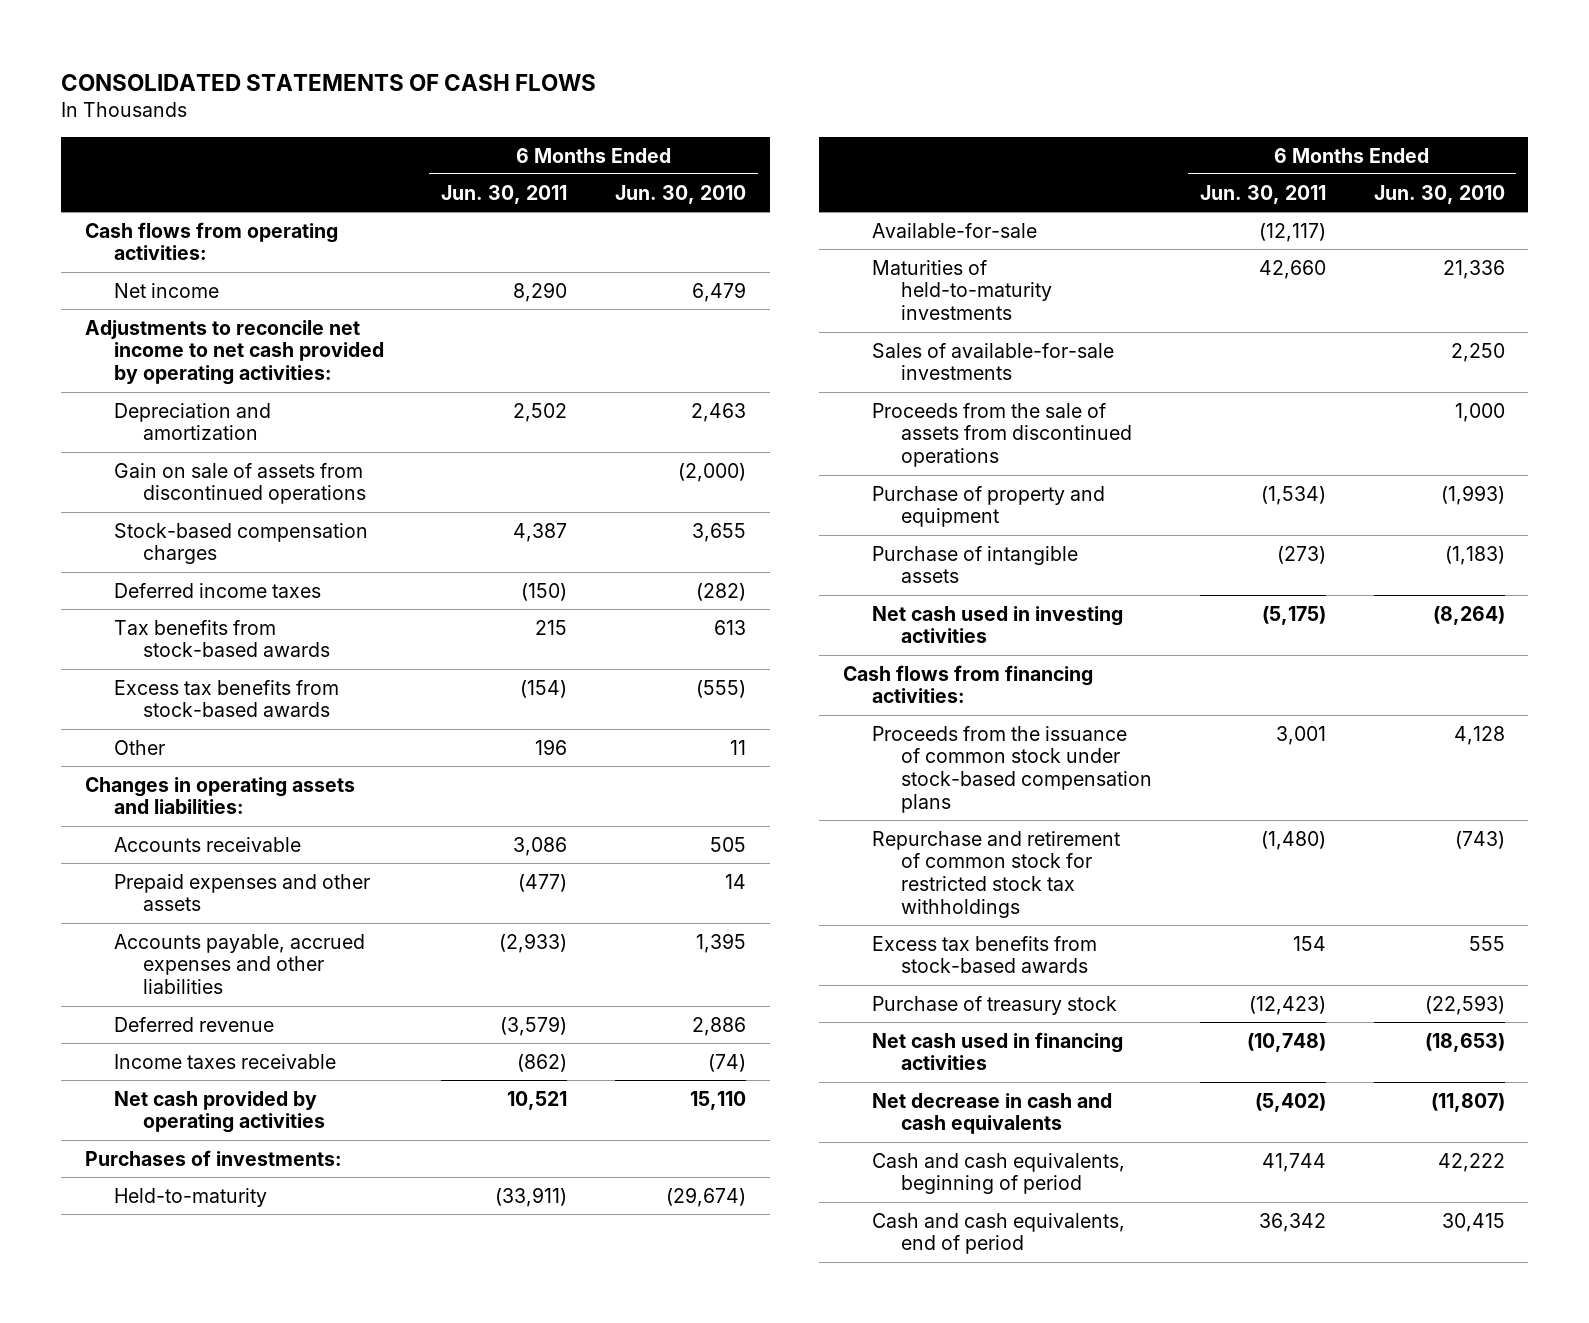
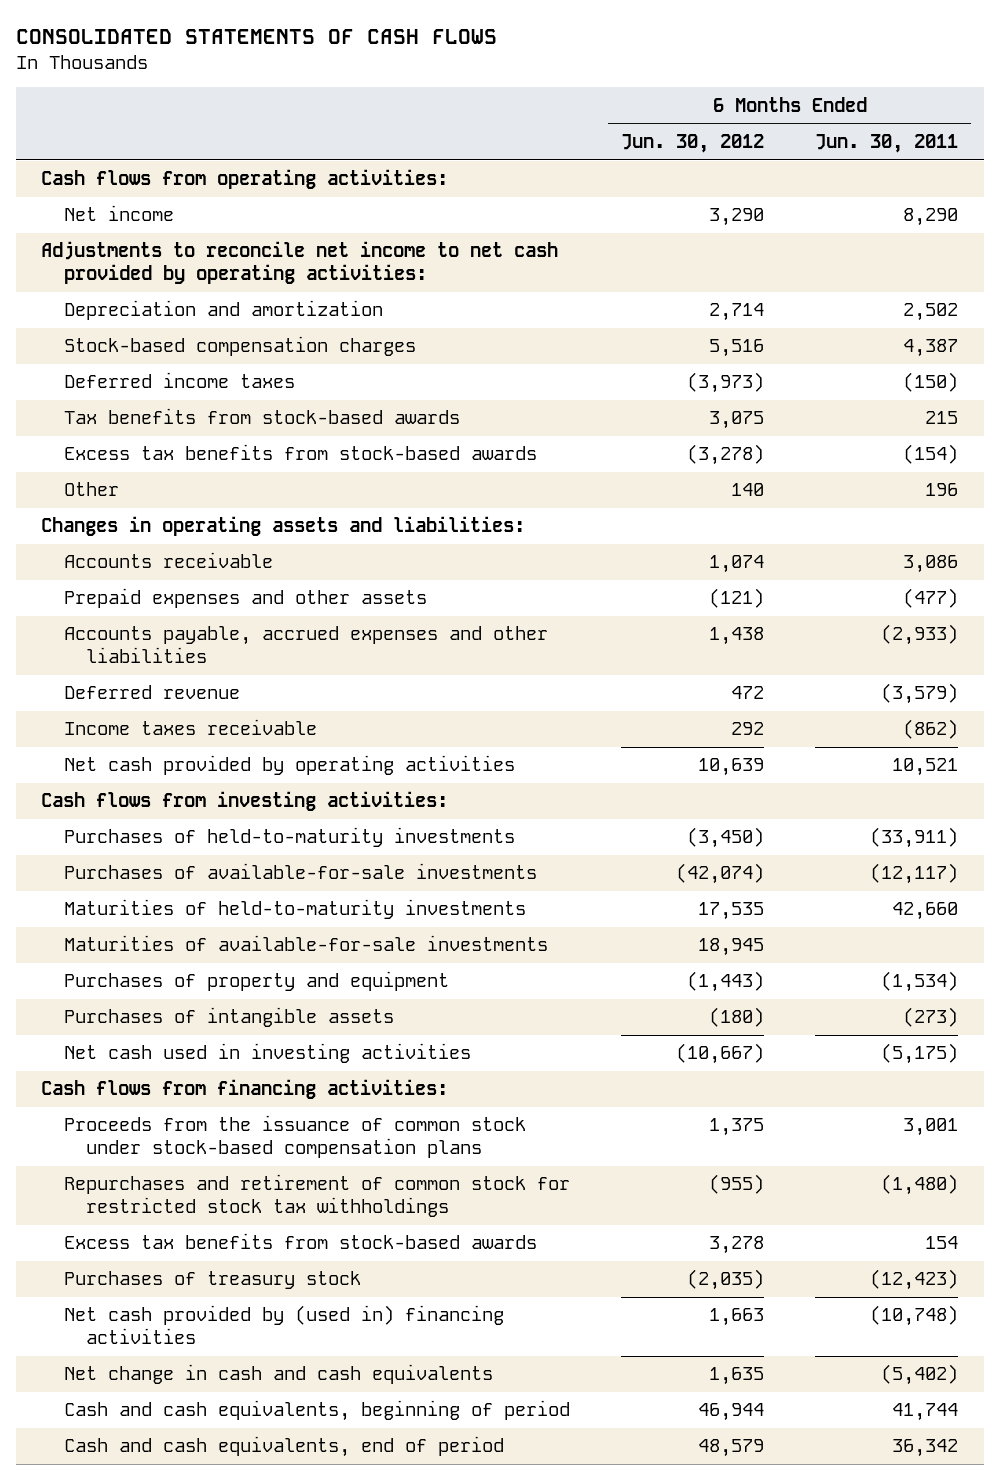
[615,184,747,204] Jun. 30, 2010 -> none
none -> [621,133,765,153] Jun. 30, 2012
[113,462,366,505] Gain on sale of assets from discontinued operations -> none
[84,1149,342,1166] Purchases of investments: -> none
none -> [41,791,449,812] Cash flows from investing activities:
[113,1187,267,1207] Held-to-maturity -> [63,827,515,848] Purchases of held-to-maturity investments
[871,222,1037,238] Available-for-sale -> [63,863,537,880] Purchases of available-for-sale investments
[871,402,1132,468] Proceeds from the sale of assets from discontinued operations -> none
[871,342,1114,381] Sales of available-for-sale investments -> [63,935,548,952] Maturities of available-for-sale investments
[871,485,1105,528] Purchase of property and equipment -> [63,971,449,992] Purchases of property and equipment
[871,545,1078,584] Purchase of intangible assets -> [63,1007,394,1028] Purchases of intangible assets
[871,830,1120,918] Repurchase and retirement of common stock for restricted stock tax withholdings -> [63,1174,570,1218] Repurchases and retirement of common stock for restricted stock tax withholdings
[871,995,1117,1015] Purchase of treasury stock -> [63,1271,361,1290] Purchases of treasury stock
[871,1031,1123,1071] Net cash used in financing activities -> [63,1305,504,1345] Net cash provided by (used in) financing activities
[871,1092,1112,1135] Net decrease in cash and cash equivalents -> [63,1364,493,1385] Net change in cash and cash equivalents

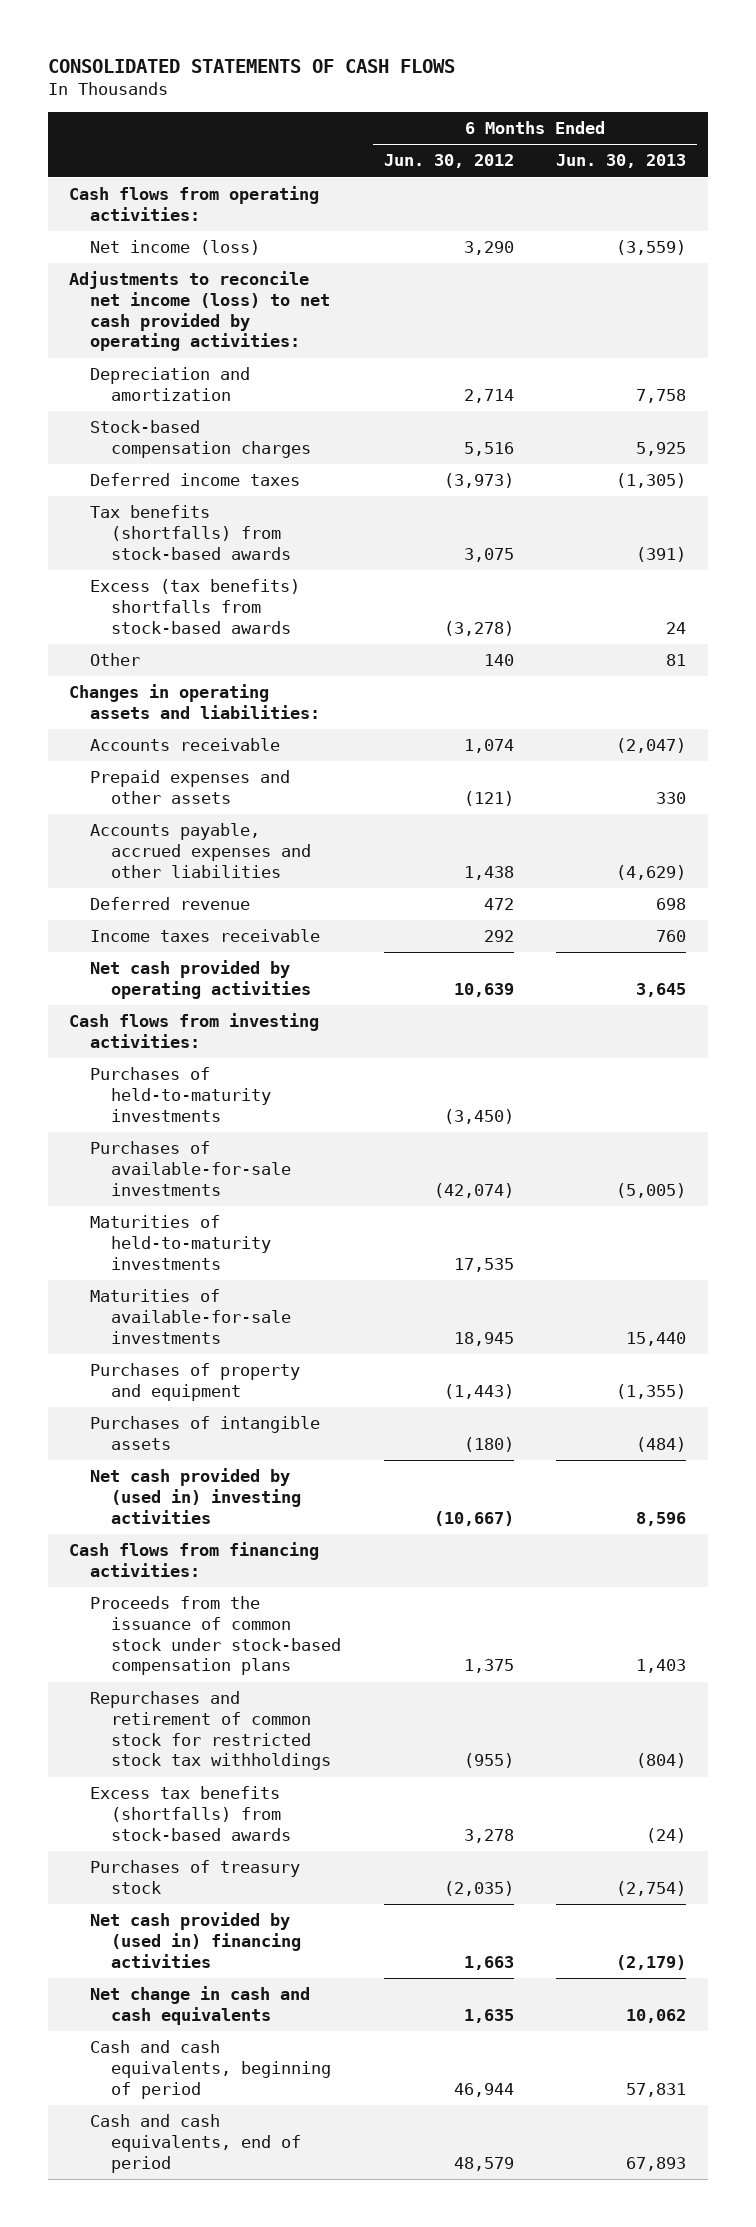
[815,133,959,153] Jun. 30, 2011 -> none
none -> [556,154,687,169] Jun. 30, 2013
[63,205,174,222] Net income -> [90,240,261,256] Net income (loss)
[41,241,559,285] Adjustments to reconcile net income to net cash provided by operating activities: -> [69,271,331,352] Adjustments to reconcile net income (loss) to net cash provided by operating activities:
[63,408,460,425] Tax benefits from stock-based awards -> [90,505,291,560] Tax benefits (shortfalls) from stock-based awards
[63,444,537,461] Excess tax benefits from stock-based awards -> [90,579,301,634] Excess (tax benefits) shortfalls from stock-based awards
[63,1043,471,1064] Net cash used in investing activities -> [90,1468,301,1524] Net cash provided by (used in) investing activities
[63,1233,537,1250] Excess tax benefits from stock-based awards -> [90,1786,291,1841] Excess tax benefits (shortfalls) from stock-based awards

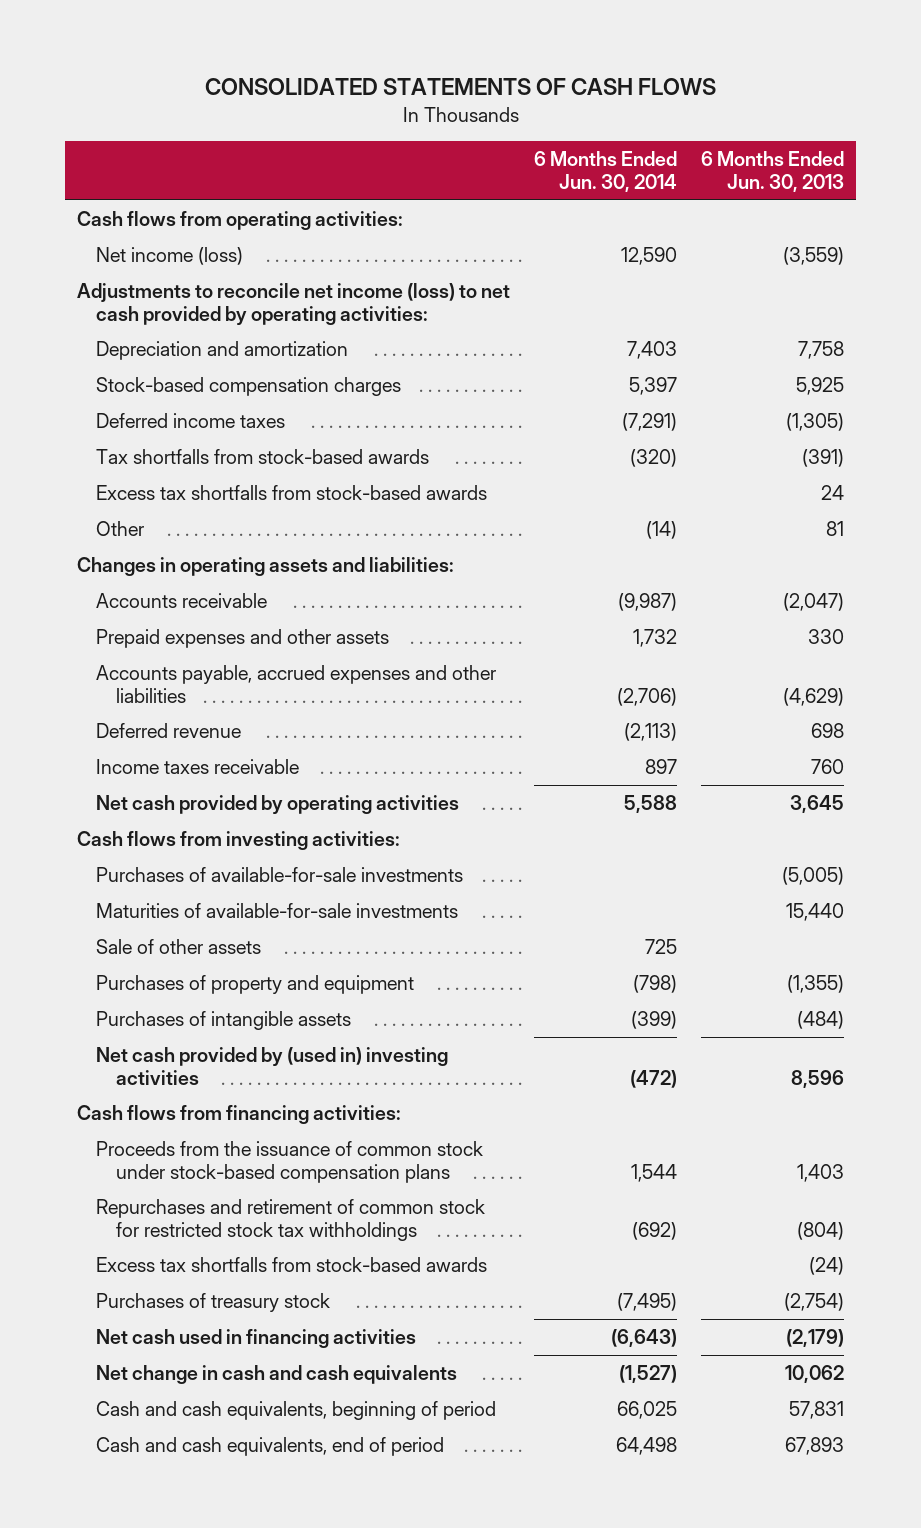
[383,154,514,169] Jun. 30, 2012 -> none
none -> [534,151,678,192] 6 Months Ended Jun. 30, 2014
[90,505,291,560] Tax benefits (shortfalls) from stock-based awards -> [96,448,430,464] Tax shortfalls from stock-based awards
[90,579,301,634] Excess (tax benefits) shortfalls from stock-based awards -> [96,484,488,500] Excess tax shortfalls from stock-based awards
[90,1067,271,1122] Purchases of held-to-maturity investments -> none
[90,1215,271,1270] Maturities of held-to-maturity investments -> none
none -> [96,938,262,954] Sale of other assets
[90,1786,291,1841] Excess tax benefits (shortfalls) from stock-based awards -> [96,1256,488,1272] Excess tax shortfalls from stock-based awards
[90,1912,301,1968] Net cash provided by (used in) financing activities -> [96,1328,417,1348] Net cash used in financing activities

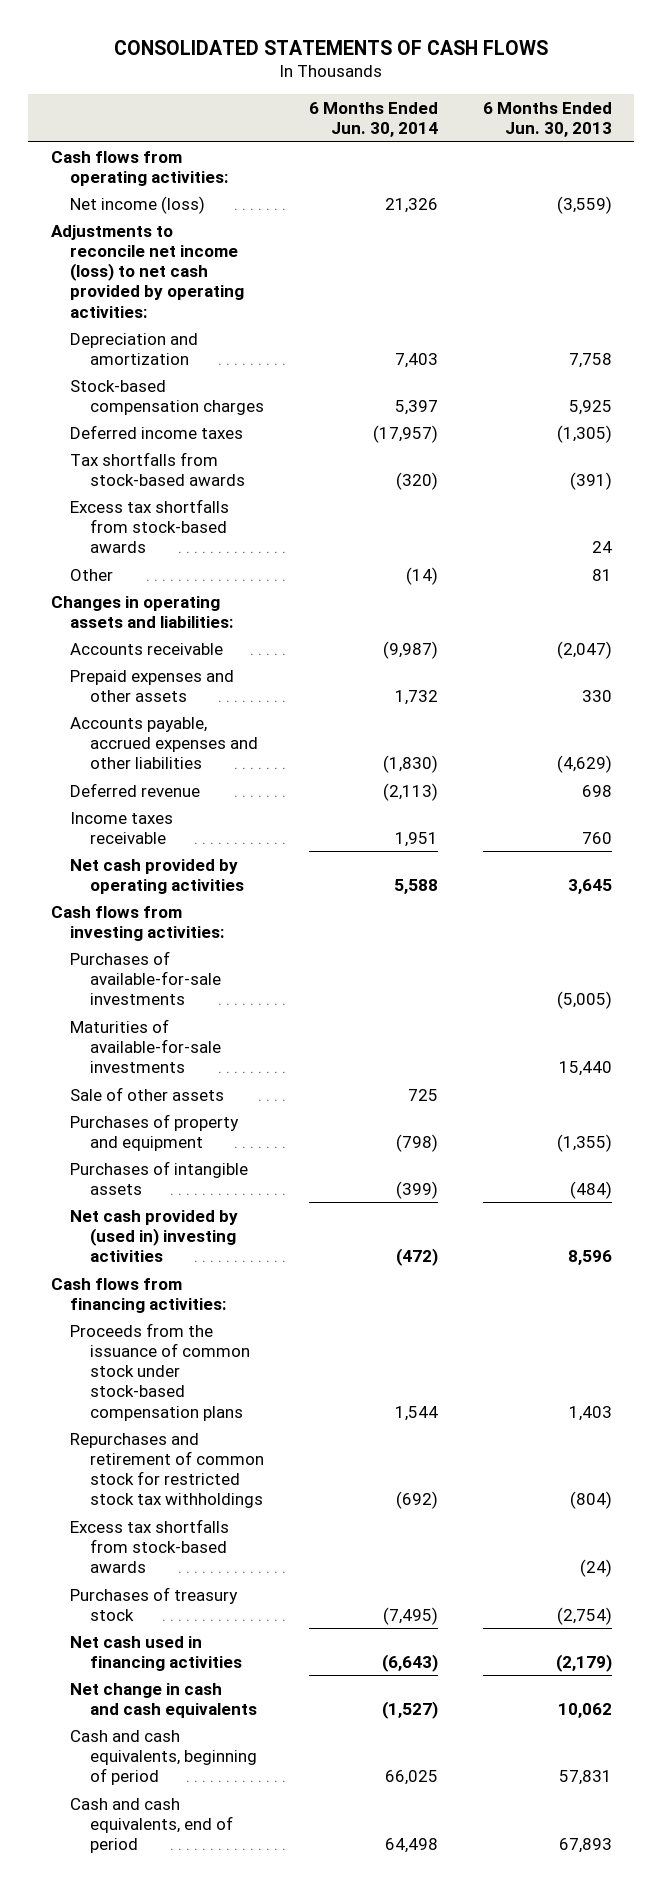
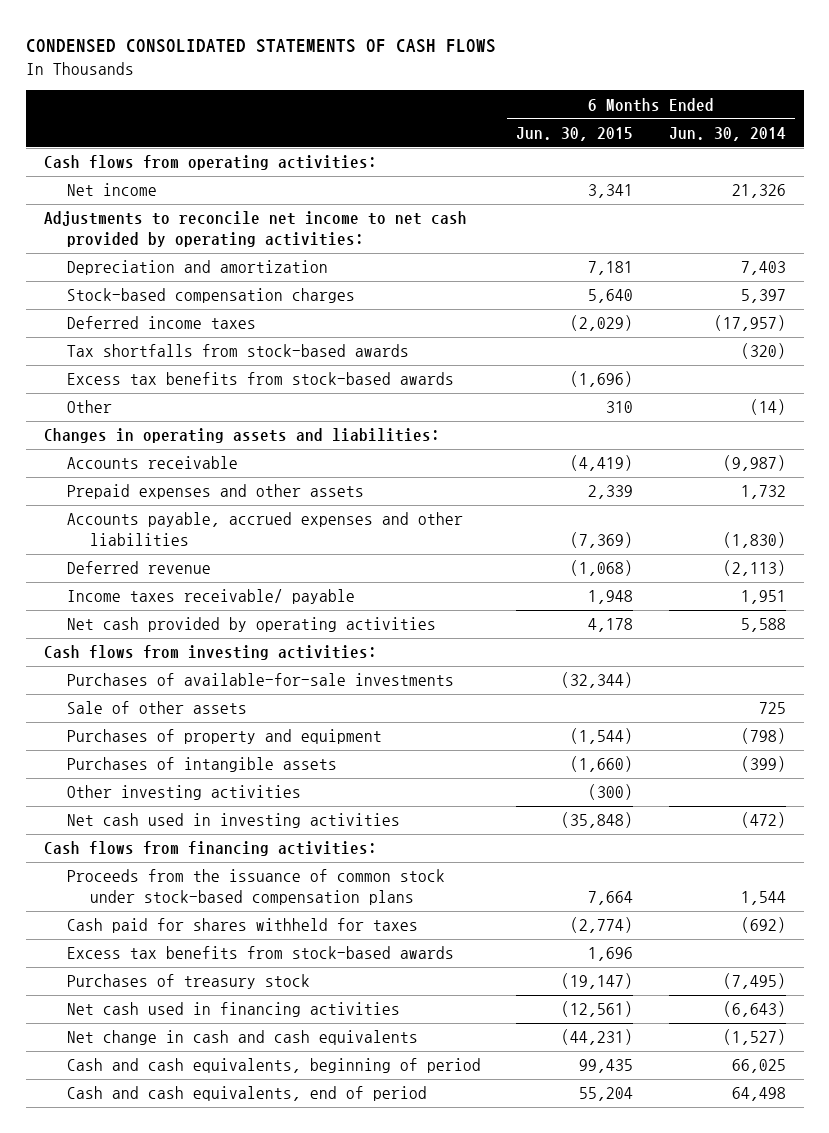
[114,39,549,55] CONSOLIDATED STATEMENTS OF CASH FLOWS -> [25,39,496,54] CONDENSED CONSOLIDATED STATEMENTS OF CASH FLOWS
[482,101,612,137] 6 Months Ended Jun. 30, 2013 -> none
none -> [516,126,634,141] Jun. 30, 2015
[70,195,206,214] Net income (loss) -> [66,183,157,197] Net income
[50,224,245,318] Adjustments to reconcile net income (loss) to net cash provided by operating activities: -> [43,211,467,247] Adjustments to reconcile net income to net cash provided by operating activities:
[70,498,230,554] Excess tax shortfalls from stock-based awards -> [66,372,454,386] Excess tax benefits from stock-based awards
[70,811,174,844] Income taxes receivable -> [66,589,355,605] Income taxes receivable/ payable
[70,1018,222,1074] Maturities of available-for-sale investments -> none
none -> [66,785,301,801] Other investing activities
[70,1209,239,1263] Net cash provided by (used in) investing activities -> [66,813,400,829] Net cash used in investing activities
[70,1432,265,1509] Repurchases and retirement of common stock for restricted stock tax withholdings -> [66,918,418,934] Cash paid for shares withheld for taxes
[70,1518,230,1574] Excess tax shortfalls from stock-based awards -> [66,946,454,960] Excess tax benefits from stock-based awards

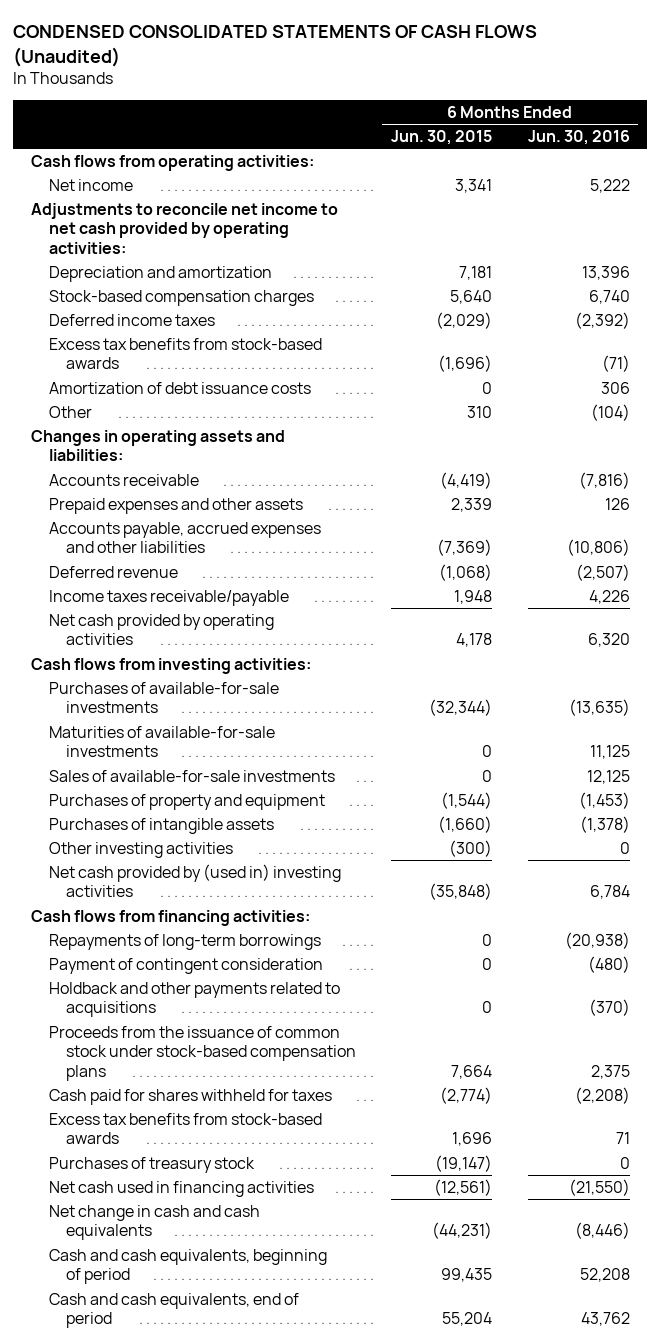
[25,39,496,54] CONDENSED CONSOLIDATED STATEMENTS OF CASH FLOWS -> [13,24,538,67] CONDENSED CONSOLIDATED STATEMENTS OF CASH FLOWS (Unaudited)
[668,126,786,141] Jun. 30, 2014 -> none
none -> [527,129,630,145] Jun. 30, 2016
[66,344,409,358] Tax shortfalls from stock-based awards -> none
none -> [48,381,311,394] Amortization of debt issuance costs
[66,589,355,605] Income taxes receivable/ payable -> [48,589,289,606] Income taxes receivable/payable
[66,701,247,715] Sale of other assets -> none
none -> [48,725,275,758] Maturities of available-for-sale investments
none -> [48,769,335,782] Sales of available-for-sale investments
[66,813,400,829] Net cash used in investing activities -> [48,863,341,898] Net cash provided by (used in) investing activities
none -> [48,933,321,950] Repayments of long-term borrowings
none -> [48,957,323,974] Payment of contingent consideration
none -> [48,981,340,1018] Holdback and other payments related to acquisitions

